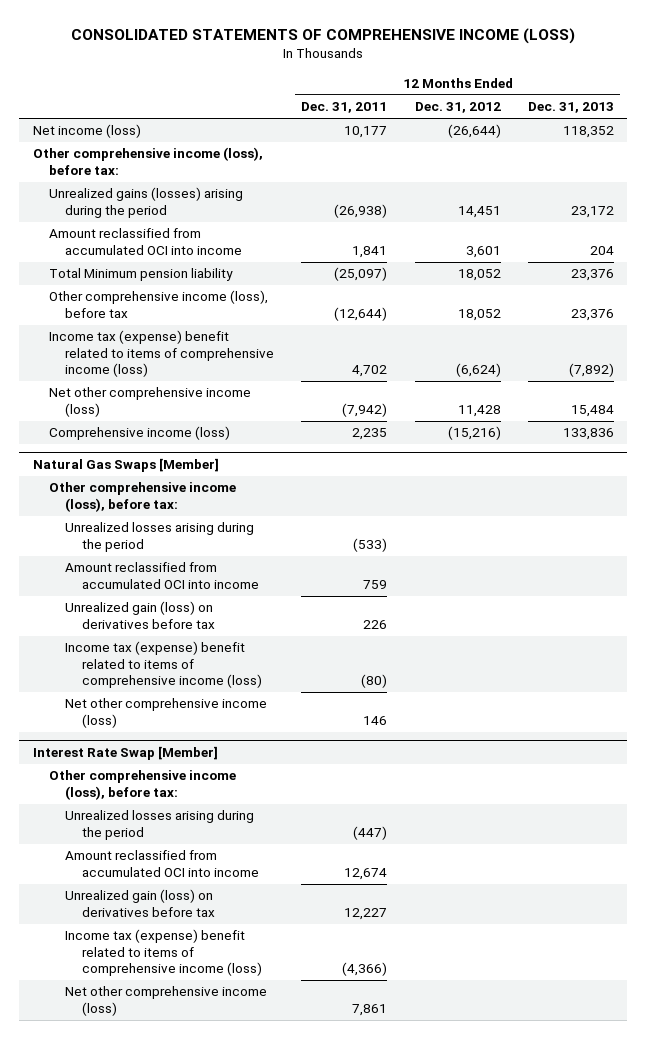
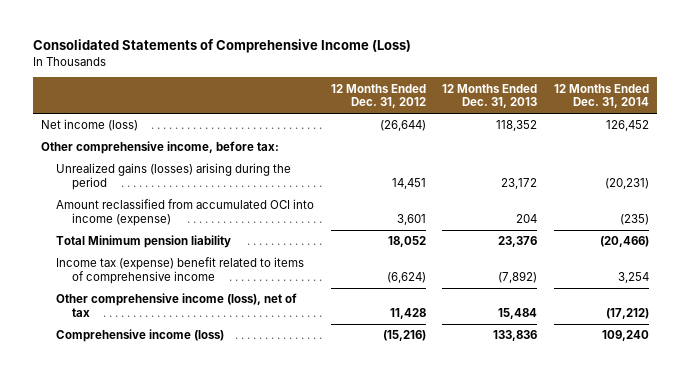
[71,27,576,44] CONSOLIDATED STATEMENTS OF COMPREHENSIVE INCOME (LOSS) -> [32,39,411,54] Consolidated Statements of Comprehensive Income (Loss)
[301,102,388,114] Dec. 31, 2011 -> none
none -> [553,83,649,109] 12 Months Ended Dec. 31, 2014
[32,147,263,175] Other comprehensive income (loss), before tax: -> [40,141,279,155] Other comprehensive income, before tax:
[49,228,243,255] Amount reclassified from accumulated OCI into income -> [56,199,315,226] Amount reclassified from accumulated OCI into income (expense)
[49,290,269,318] Other comprehensive income (loss), before tax -> none
[49,330,275,377] Income tax (expense) benefit related to items of comprehensive income (loss) -> [56,257,305,284] Income tax (expense) benefit related to items of comprehensive income
[49,387,252,417] Net other comprehensive income (loss) -> [56,293,298,317] Other comprehensive income (loss), net of tax
[32,457,219,472] Natural Gas Swaps [Member] -> none
[49,482,237,512] Other comprehensive income (loss), before tax: -> none
[65,522,255,552] Unrealized losses arising during the period -> none
[65,562,259,589] Amount reclassified from accumulated OCI into income -> none
[65,601,215,629] Unrealized gain (loss) on derivatives before tax -> none
[65,641,262,688] Income tax (expense) benefit related to items of comprehensive income (loss) -> none
[65,698,268,728] Net other comprehensive income (loss) -> none
[32,745,218,760] Interest Rate Swap [Member] -> none
[49,770,237,800] Other comprehensive income (loss), before tax: -> none
[65,810,255,840] Unrealized losses arising during the period -> none
[65,850,259,877] Amount reclassified from accumulated OCI into income -> none
[65,889,215,917] Unrealized gain (loss) on derivatives before tax -> none
[65,929,262,976] Income tax (expense) benefit related to items of comprehensive income (loss) -> none
[65,986,268,1016] Net other comprehensive income (loss) -> none

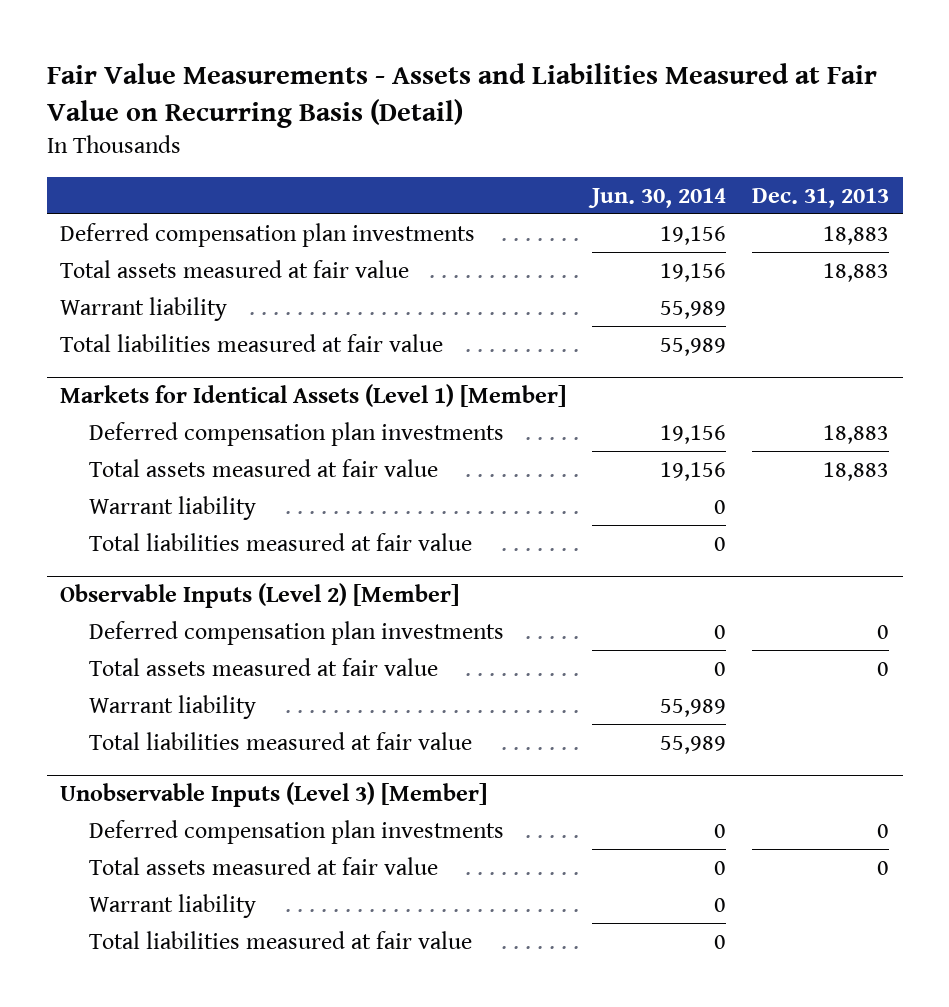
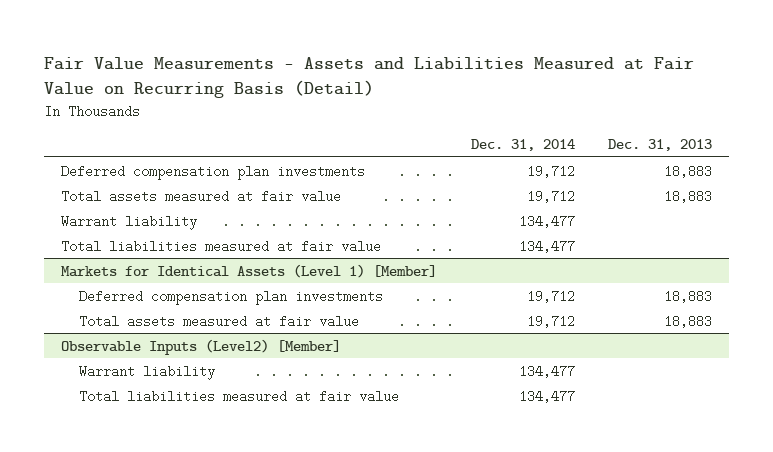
[588,187,727,208] Jun. 30, 2014 -> none
none -> [470,139,575,152] Dec. 31, 2014
[88,495,256,520] Warrant liability -> none
[88,532,472,551] Total liabilities measured at fair value -> none
[59,583,459,609] Observable Inputs (Level 2) [Member] -> none
[88,620,504,645] Deferred compensation plan investments -> none
[88,657,438,676] Total assets measured at fair value -> none
[88,694,256,719] Warrant liability -> none
[88,731,472,750] Total liabilities measured at fair value -> none
[59,782,487,808] Unobservable Inputs (Level 3) [Member] -> none
[88,819,504,844] Deferred compensation plan investments -> none
[88,856,438,875] Total assets measured at fair value -> none
[88,893,256,918] Warrant liability -> none
[88,930,472,949] Total liabilities measured at fair value -> none
none -> [61,338,342,355] Observable Inputs (Level2) [Member]
none -> [79,364,216,380] Warrant liability
none -> [79,389,400,403] Total liabilities measured at fair value

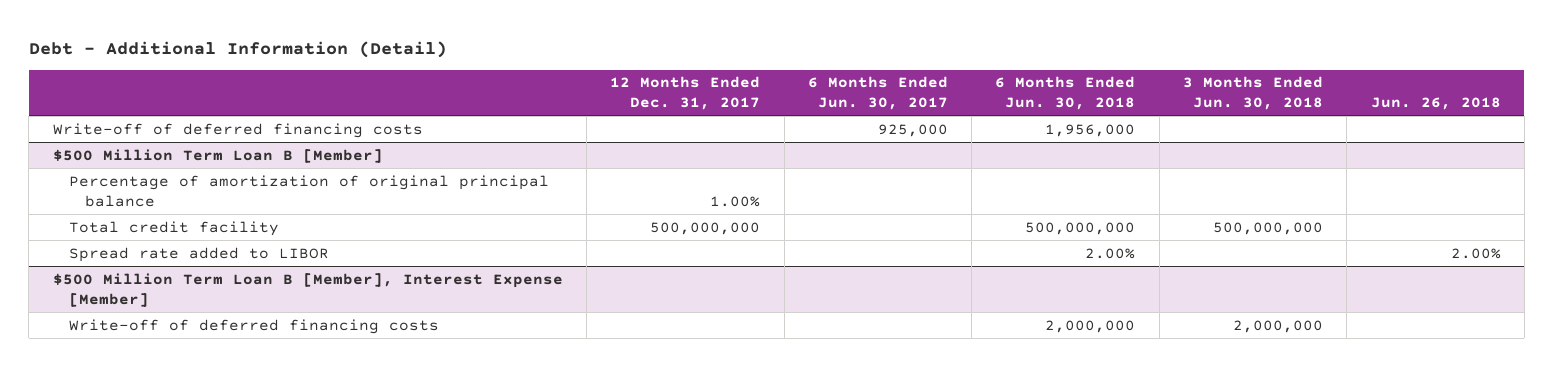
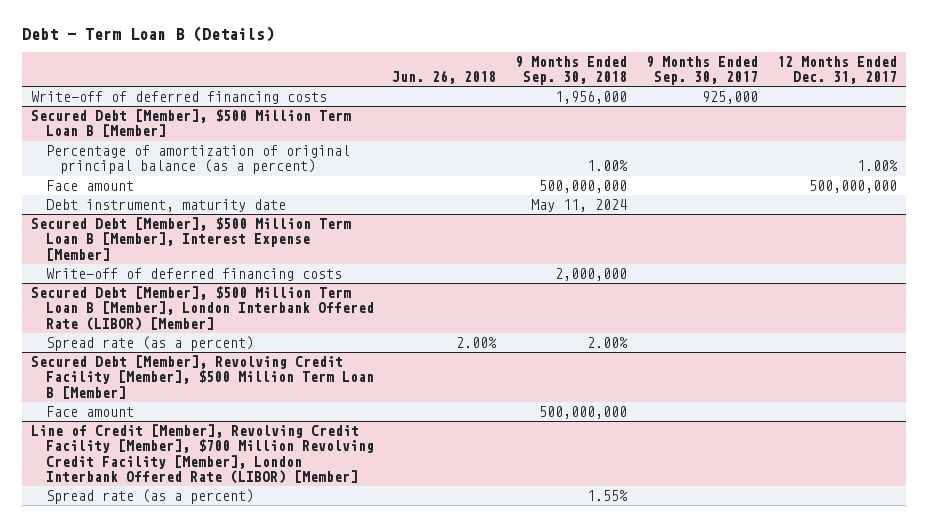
[28,40,447,58] Debt - Additional Information (Detail) -> [21,25,274,42] Debt - Term Loan B (Details)
[807,76,948,111] 6 Months Ended Jun. 30, 2017 -> none
[995,76,1136,111] 6 Months Ended Jun. 30, 2018 -> none
[1183,76,1324,111] 3 Months Ended Jun. 30, 2018 -> none
none -> [515,55,628,85] 9 Months Ended Sep. 30, 2018
none -> [645,55,758,85] 9 Months Ended Sep. 30, 2017
[68,220,279,236] Total credit facility -> none
[68,246,329,262] Spread rate added to LIBOR -> none
[52,148,383,163] $500 Million Term Loan B [Member] -> [30,109,351,138] Secured Debt [Member], $500 Million Term Loan B [Member]
[68,174,549,207] Percentage of amortization of original principal balance -> [45,145,350,175] Percentage of amortization of original principal balance (as a percent)
none -> [45,180,134,192] Face amount
none -> [45,199,286,213] Debt instrument, maturity date
[52,272,563,307] $500 Million Term Loan B [Member], Interest Expense [Member] -> [30,217,351,261] Secured Debt [Member], $500 Million Term Loan B [Member], Interest Expense [Member]
none -> [30,286,374,331] Secured Debt [Member], $500 Million Term Loan B [Member], London Interbank Offered Rate (LIBOR) [Member]
none -> [45,336,254,352] Spread rate (as a percent)
none -> [30,355,374,399] Secured Debt [Member], Revolving Credit Facility [Member], $500 Million Term Loan B [Member]
none -> [45,406,134,418] Face amount
none -> [30,424,374,484] Line of Credit [Member], Revolving Credit Facility [Member], $700 Million Revolving Credit Facility [Member], London Interbank Offered Rate (LIBOR) [Member]
none -> [45,489,254,505] Spread rate (as a percent)

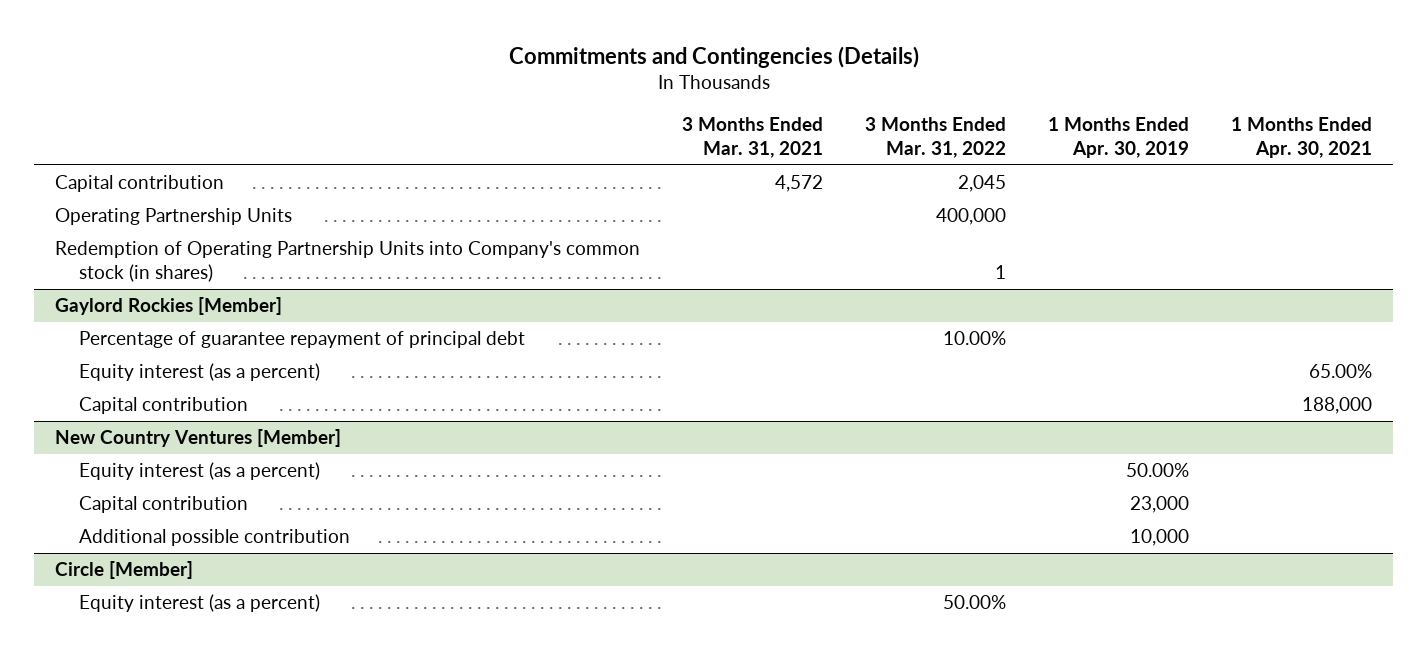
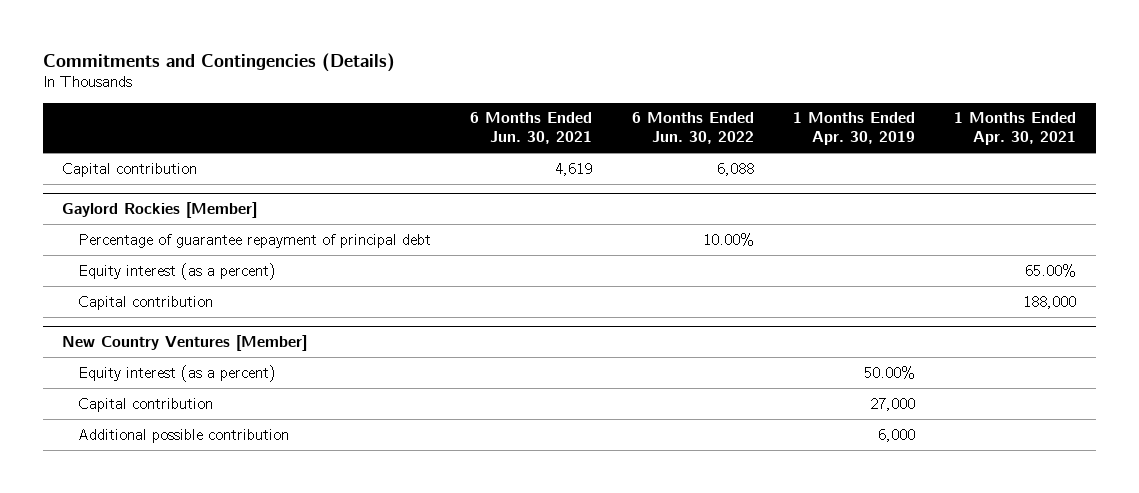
[682,117,824,158] 3 Months Ended Mar. 31, 2021 -> none
[865,117,1007,158] 3 Months Ended Mar. 31, 2022 -> none
none -> [470,112,593,145] 6 Months Ended Jun. 30, 2021
none -> [631,112,754,145] 6 Months Ended Jun. 30, 2022
[55,208,293,226] Operating Partnership Units -> none
[55,241,641,282] Redemption of Operating Partnership Units into Company's common stock (in shares) -> none
[55,561,194,580] Circle [Member] -> none
[79,594,321,613] Equity interest (as a percent) -> none
[1129,496,1189,514] 23,000 -> [869,397,915,411] 27,000
[1129,529,1189,547] 10,000 -> [877,428,915,442] 6,000

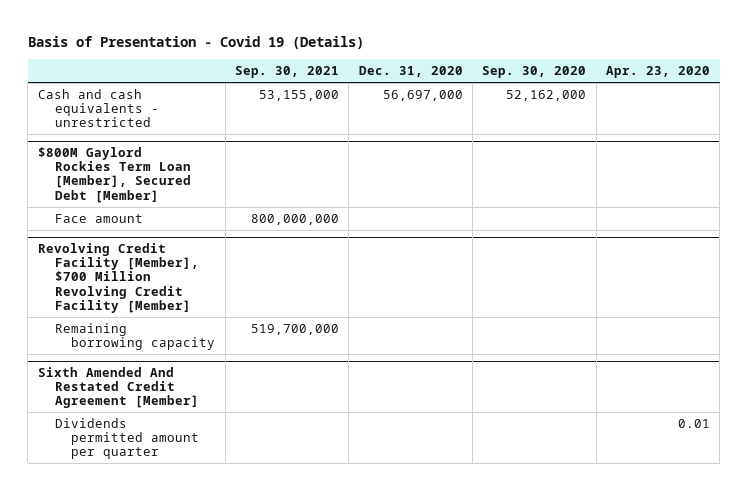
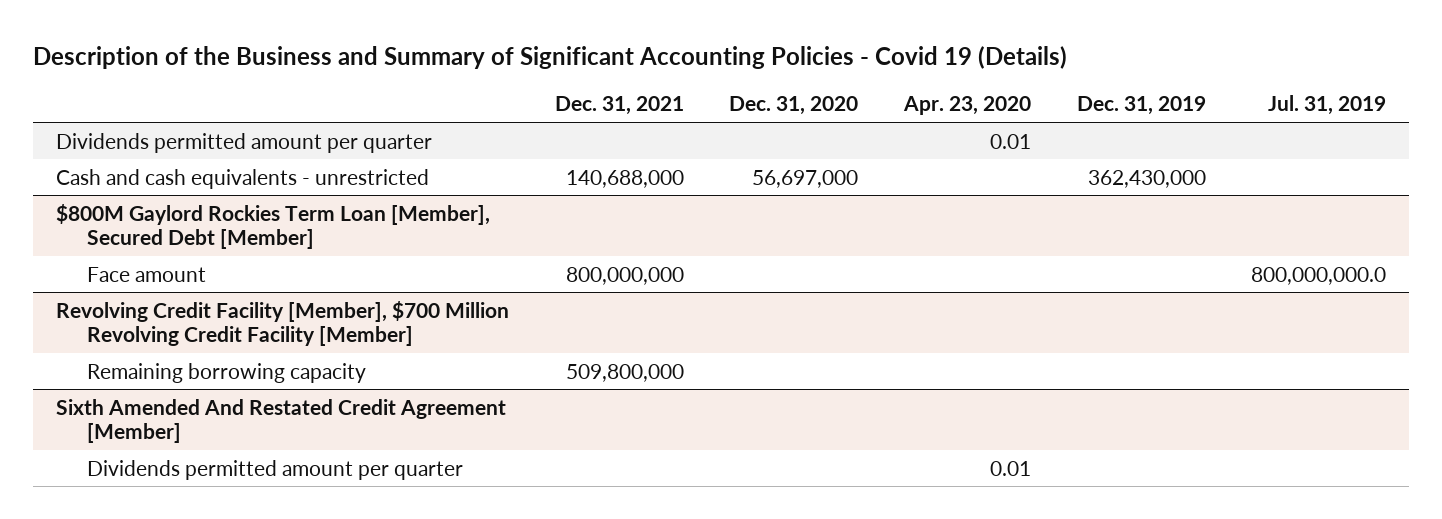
[27,35,364,49] Basis of Presentation - Covid 19 (Details) -> [33,46,1068,70] Description of the Business and Summary of Significant Accounting Policies - Covid 19 (Details)
[235,66,340,79] Sep. 30, 2021 -> none
[482,66,587,79] Sep. 30, 2020 -> none
none -> [554,96,684,116] Dec. 31, 2021
none -> [1076,96,1206,116] Dec. 31, 2019
none -> [1268,95,1387,116] Jul. 31, 2019
none -> [55,132,432,153] Dividends permitted amount per quarter

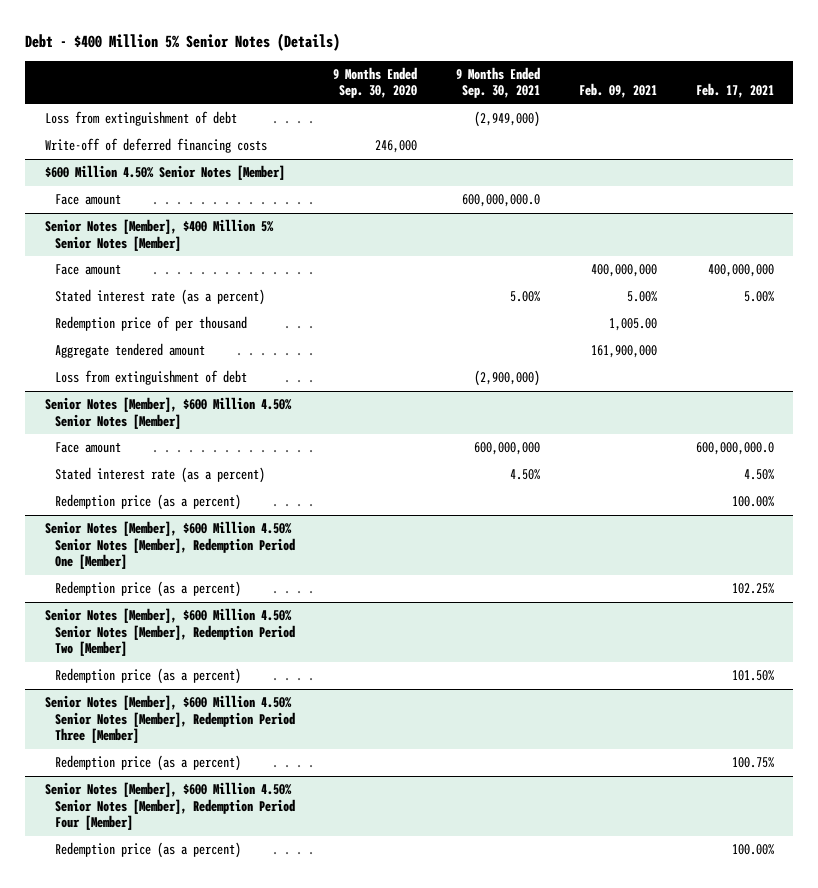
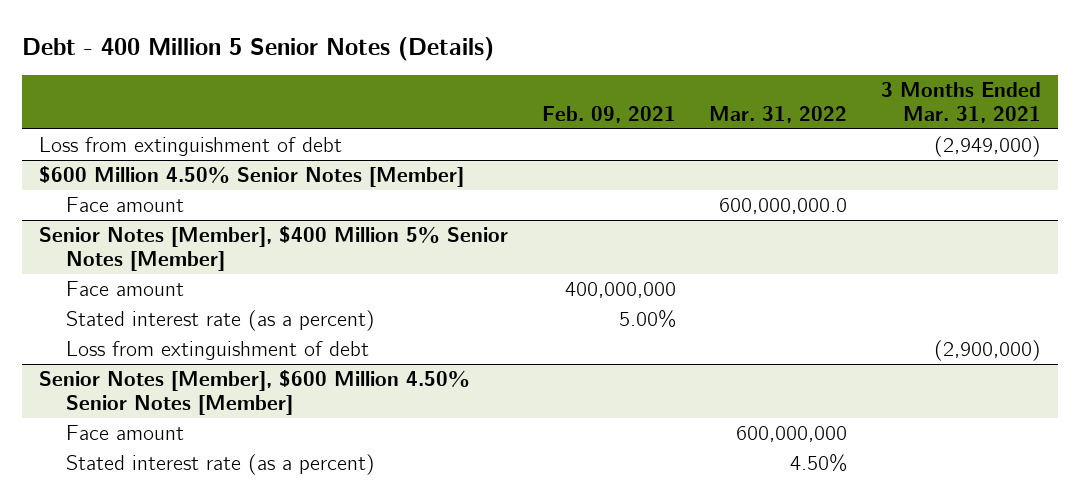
[25,32,341,51] Debt - $400 Million 5% Senior Notes (Details) -> [22,36,495,61] Debt - 400 Million 5 Senior Notes (Details)
[333,66,418,99] 9 Months Ended Sep. 30, 2020 -> none
[456,66,541,99] 9 Months Ended Sep. 30, 2021 -> none
[695,83,774,99] Feb. 17, 2021 -> none
none -> [709,106,848,124] Mar. 31, 2022
none -> [880,82,1041,124] 3 Months Ended Mar. 31, 2021
[44,138,267,154] Write-off of deferred financing costs -> none
[54,316,247,332] Redemption price of per thousand -> none
[54,343,205,359] Aggregate tendered amount -> none
[54,494,241,511] Redemption price (as a percent) -> none
[44,521,295,570] Senior Notes [Member], $600 Million 4.50% Senior Notes [Member], Redemption Period One [Member] -> none
[54,581,241,598] Redemption price (as a percent) -> none
[44,608,295,657] Senior Notes [Member], $600 Million 4.50% Senior Notes [Member], Redemption Period Two [Member] -> none
[54,668,241,685] Redemption price (as a percent) -> none
[44,695,295,744] Senior Notes [Member], $600 Million 4.50% Senior Notes [Member], Redemption Period Three [Member] -> none
[54,755,241,772] Redemption price (as a percent) -> none
[44,782,295,831] Senior Notes [Member], $600 Million 4.50% Senior Notes [Member], Redemption Period Four [Member] -> none
[54,842,241,859] Redemption price (as a percent) -> none

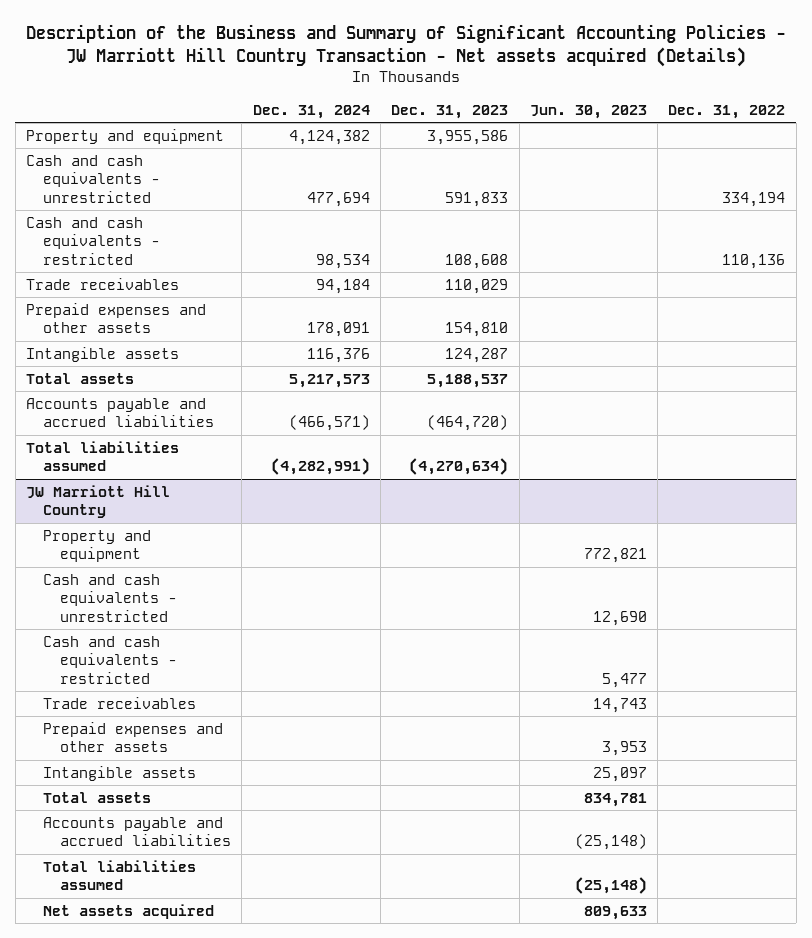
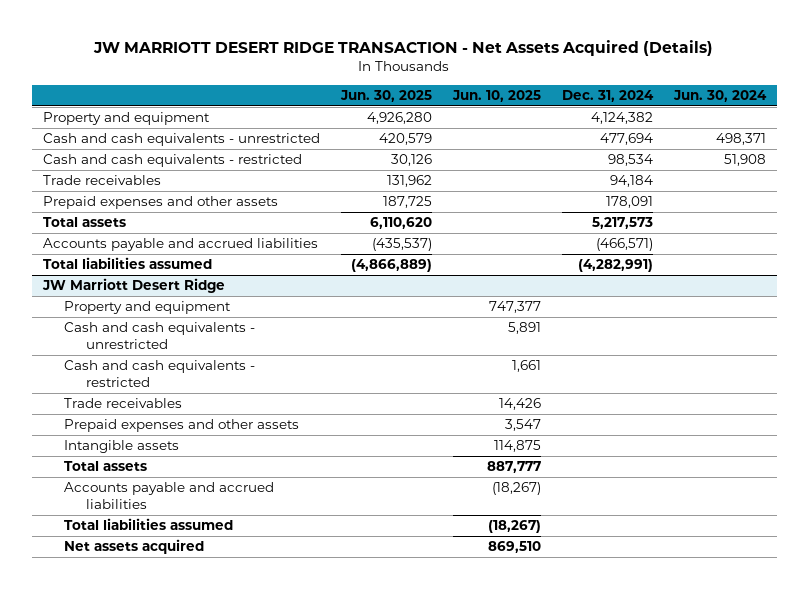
[25,23,786,67] Description of the Business and Summary of Significant Accounting Policies - JW Marriott Hill Country Transaction - Net assets acquired (Details) -> [93,39,714,56] JW MARRIOTT DESERT RIDGE TRANSACTION - Net Assets Acquired (Details)
[391,104,509,119] Dec. 31, 2023 -> none
[529,104,647,119] Jun. 30, 2023 -> none
[668,104,786,119] Dec. 31, 2022 -> none
none -> [339,90,432,103] Jun. 30, 2025
none -> [451,90,541,103] Jun. 10, 2025
none -> [673,90,768,103] Jun. 30, 2024
[26,346,180,362] Intangible assets -> none
[26,484,171,519] JW Marriott Hill Country -> none
[43,529,152,563] Property and equipment -> none
[43,573,178,622] Cash and cash equivalents - unrestricted -> none
[43,635,178,684] Cash and cash equivalents - restricted -> none
[43,696,197,709] Trade receivables -> none
[43,721,224,753] Prepaid expenses and other assets -> none
[43,765,197,781] Intangible assets -> none
[43,791,152,803] Total assets -> none
[43,816,232,847] Accounts payable and accrued liabilities -> none
[43,859,197,891] Total liabilities assumed -> none
[43,903,215,919] Net assets acquired -> none
none -> [41,278,225,294] JW Marriott Desert Ridge
none -> [64,301,232,315] Property and equipment
none -> [64,322,256,349] Cash and cash equivalents - unrestricted
none -> [64,360,256,387] Cash and cash equivalents - restricted
none -> [64,398,183,409] Trade receivables
none -> [64,419,300,433] Prepaid expenses and other assets
none -> [64,440,180,454] Intangible assets
none -> [64,461,148,472] Total assets
none -> [64,482,275,509] Accounts payable and accrued liabilities
none -> [64,518,234,531] Total liabilities assumed
none -> [64,539,205,555] Net assets acquired

